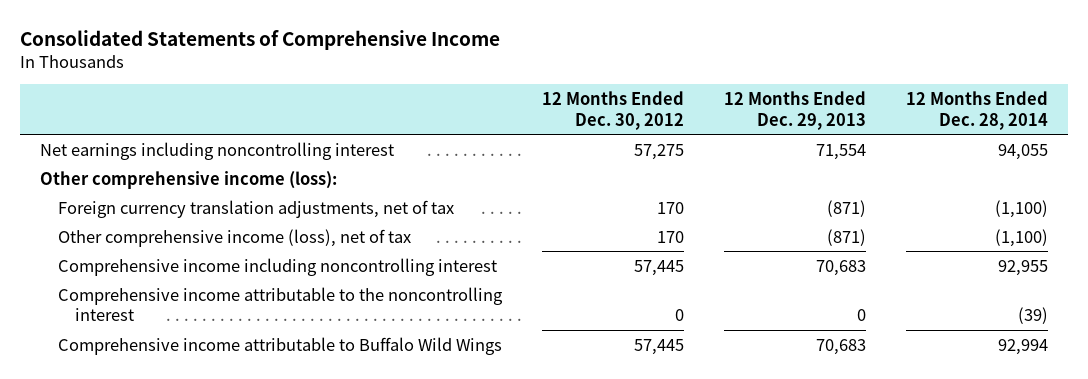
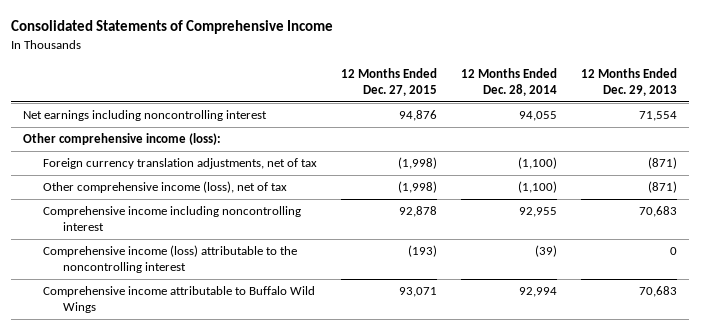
[541,90,684,130] 12 Months Ended Dec. 30, 2012 -> none
none -> [341,67,438,97] 12 Months Ended Dec. 27, 2015
[57,286,503,322] Comprehensive income attributable to the noncontrolling interest -> [43,245,298,274] Comprehensive income (loss) attributable to the noncontrolling interest

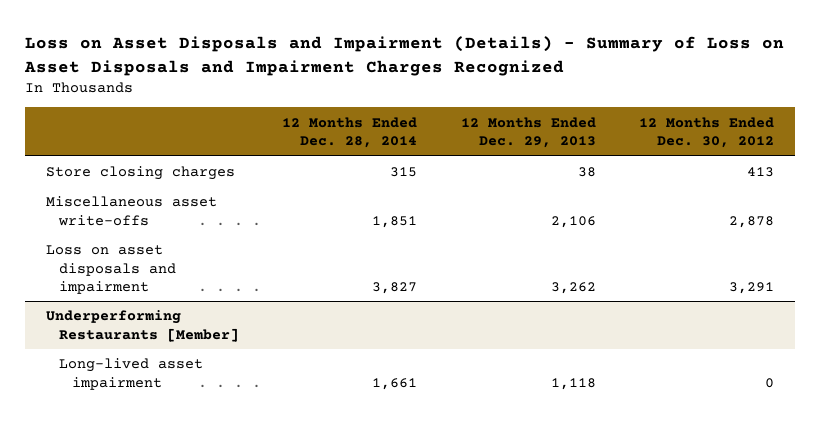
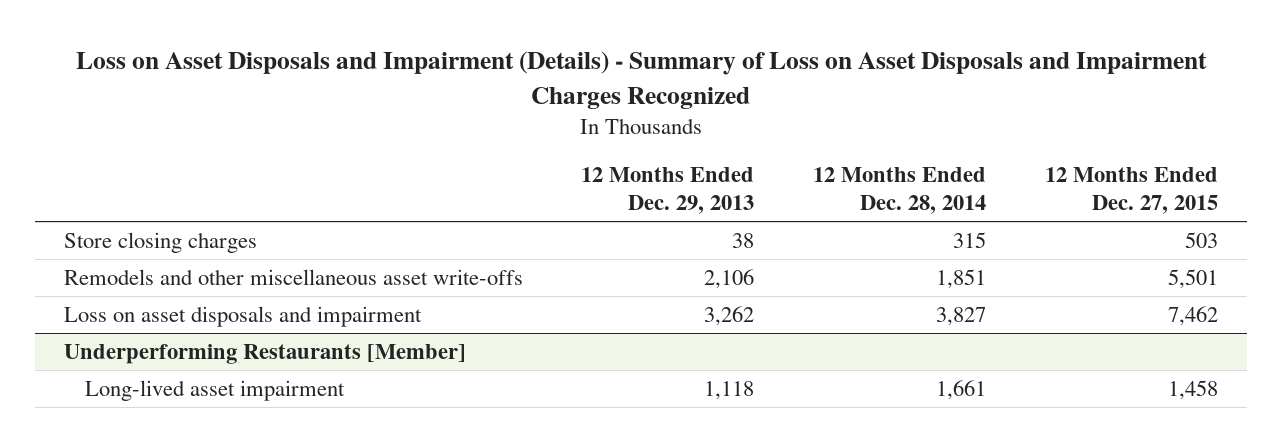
[638,116,774,149] 12 Months Ended Dec. 30, 2012 -> none
none -> [1044,167,1218,214] 12 Months Ended Dec. 27, 2015
[46,196,218,226] Miscellaneous asset write-offs -> [63,269,523,286] Remodels and other miscellaneous asset write-offs

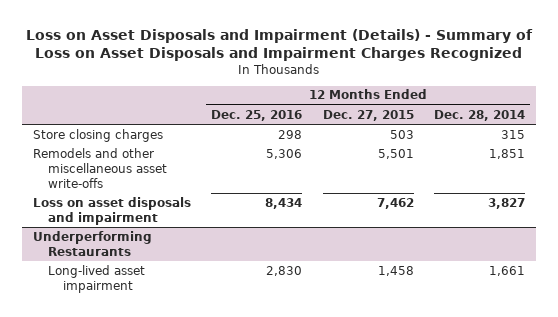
[581,167,755,214] 12 Months Ended Dec. 29, 2013 -> none
none -> [211,109,303,121] Dec. 25, 2016
[63,344,466,365] Underperforming Restaurants [Member] -> [32,230,152,256] Underperforming Restaurants

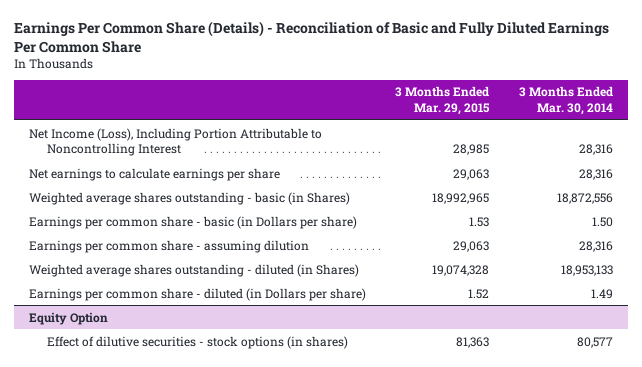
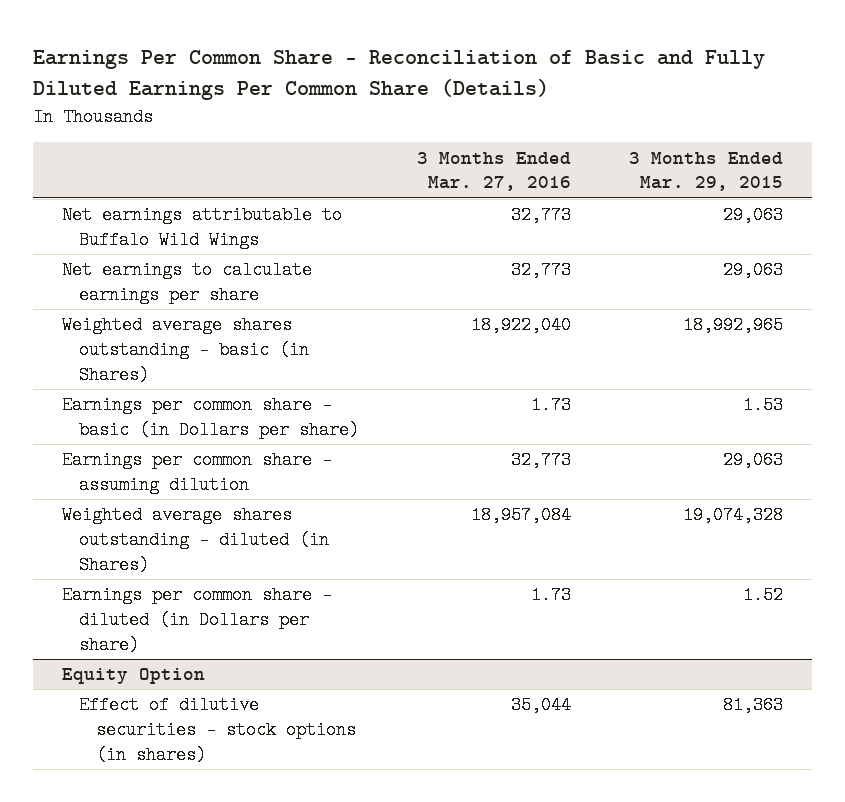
[14,20,610,53] Earnings Per Common Share (Details) - Reconciliation of Basic and Fully Diluted Earnings Per Common Share -> [32,49,765,101] Earnings Per Common Share - Reconciliation of Basic and Fully Diluted Earnings Per Common Share (Details)
[519,86,614,115] 3 Months Ended Mar. 30, 2014 -> none
none -> [417,151,572,192] 3 Months Ended Mar. 27, 2016
[28,127,322,156] Net Income (Loss), Including Portion Attributable to Noncontrolling Interest -> none
none -> [61,206,342,250] Net earnings attributable to Buffalo Wild Wings

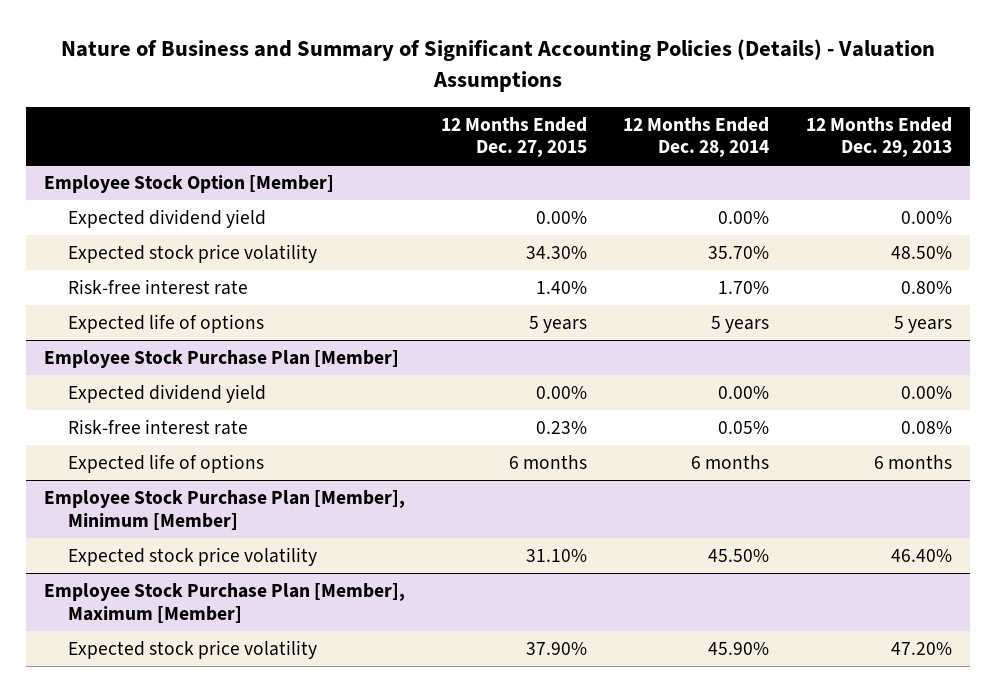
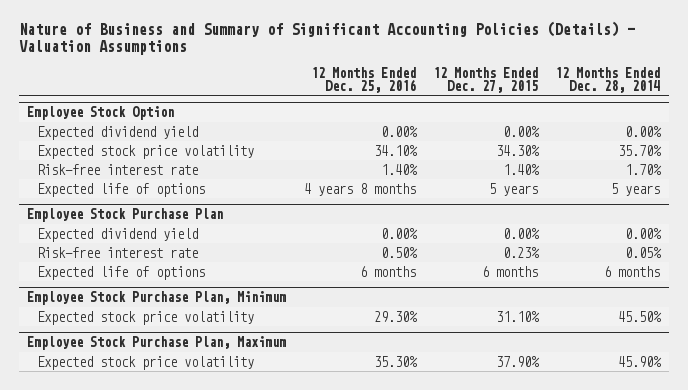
[805,116,952,158] 12 Months Ended Dec. 29, 2013 -> none
none -> [310,66,416,93] 12 Months Ended Dec. 25, 2016
[43,175,334,194] Employee Stock Option [Member] -> [27,106,175,121] Employee Stock Option
[43,350,399,369] Employee Stock Purchase Plan [Member] -> [27,208,224,223] Employee Stock Purchase Plan
[43,490,405,530] Employee Stock Purchase Plan [Member], Minimum [Member] -> [27,291,287,306] Employee Stock Purchase Plan, Minimum
[43,583,405,623] Employee Stock Purchase Plan [Member], Maximum [Member] -> [27,336,287,351] Employee Stock Purchase Plan, Maximum

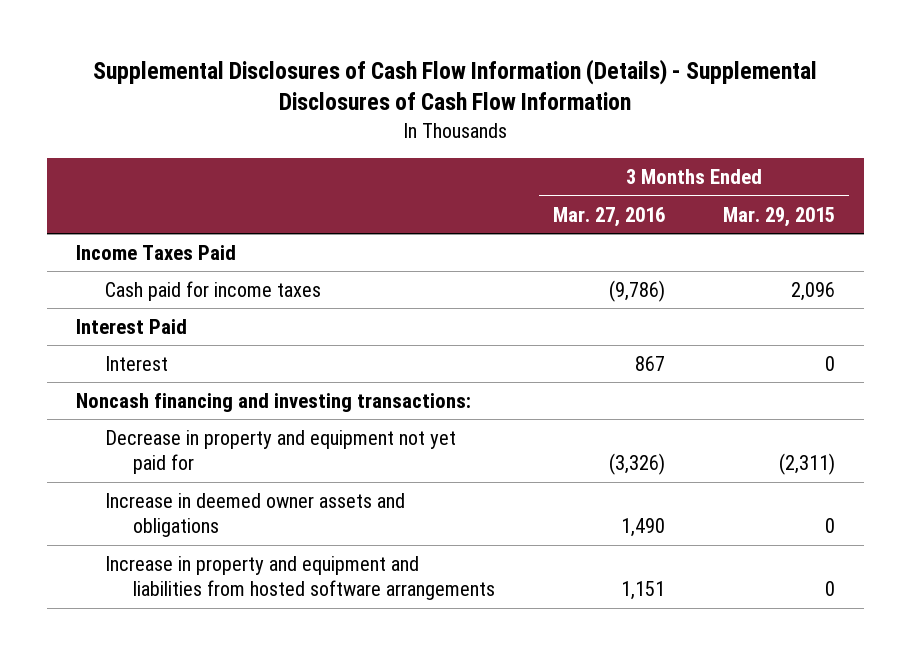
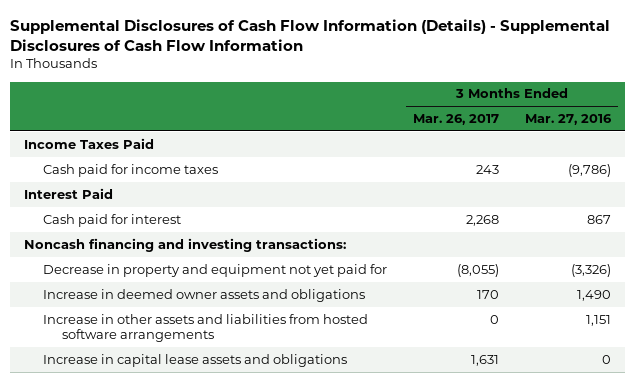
[722,206,835,227] Mar. 29, 2015 -> none
none -> [413,114,500,126] Mar. 26, 2017
[104,355,168,371] Interest -> [42,213,181,227] Cash paid for interest
[104,555,496,601] Increase in property and equipment and liabilities from hosted software arrangements -> [42,313,368,343] Increase in other assets and liabilities from hosted software arrangements
none -> [42,353,347,367] Increase in capital lease assets and obligations

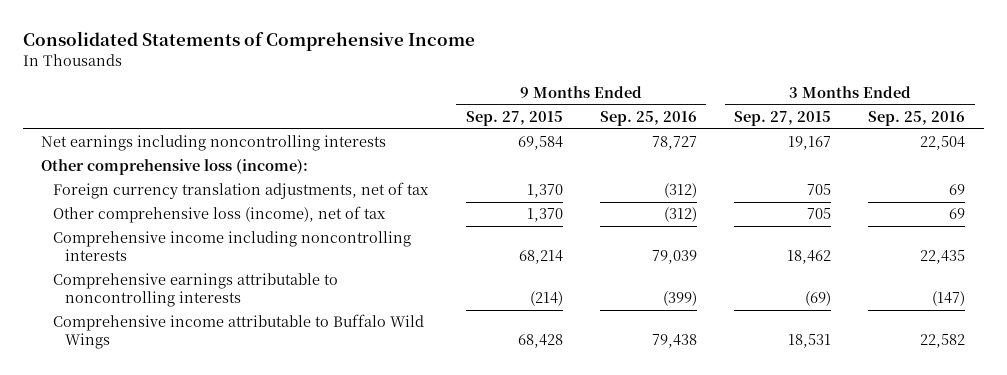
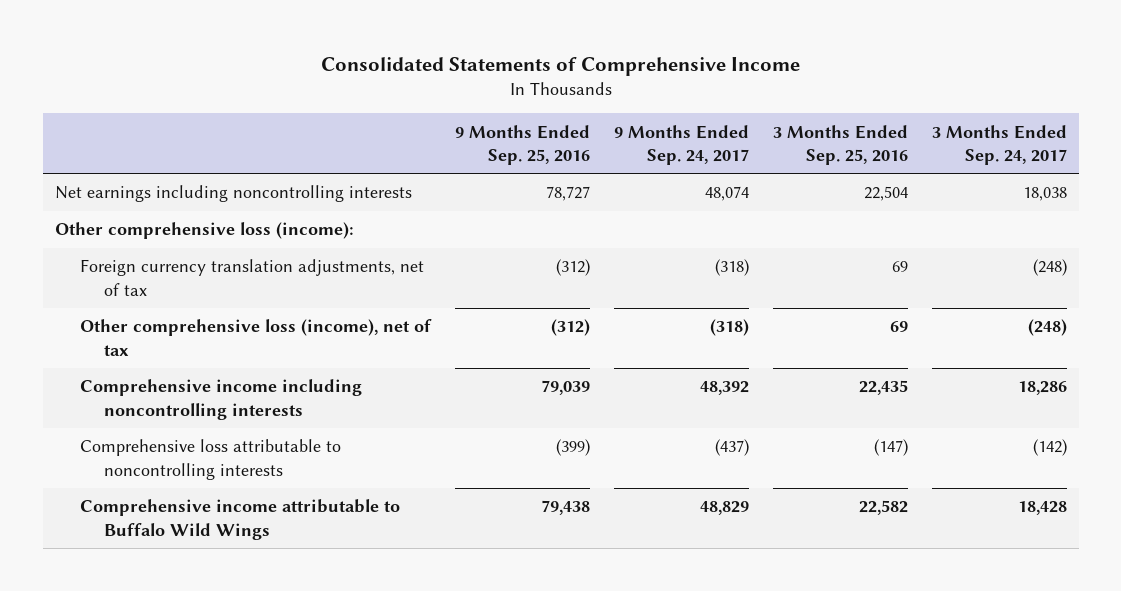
[465,110,563,126] Sep. 27, 2015 -> none
[734,110,832,126] Sep. 27, 2015 -> none
none -> [613,124,749,165] 9 Months Ended Sep. 24, 2017
none -> [931,124,1067,165] 3 Months Ended Sep. 24, 2017
[53,273,339,308] Comprehensive earnings attributable to noncontrolling interests -> [79,439,341,480] Comprehensive loss attributable to noncontrolling interests

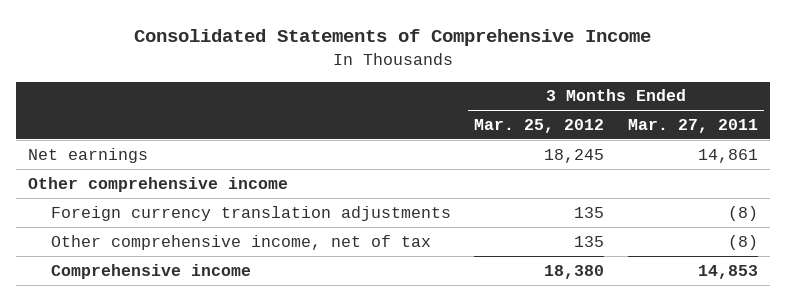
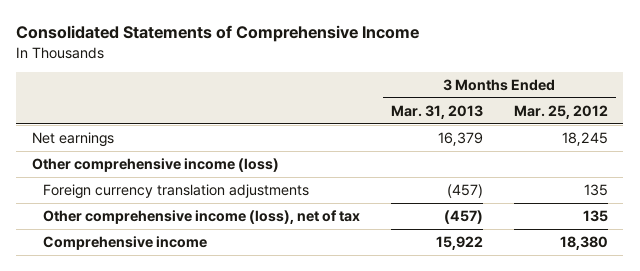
[627,119,758,134] Mar. 27, 2011 -> none
none -> [390,104,483,119] Mar. 31, 2013
[28,176,289,192] Other comprehensive income -> [31,158,279,173] Other comprehensive income (loss)
[50,234,431,250] Other comprehensive income, net of tax -> [42,210,360,225] Other comprehensive income (loss), net of tax

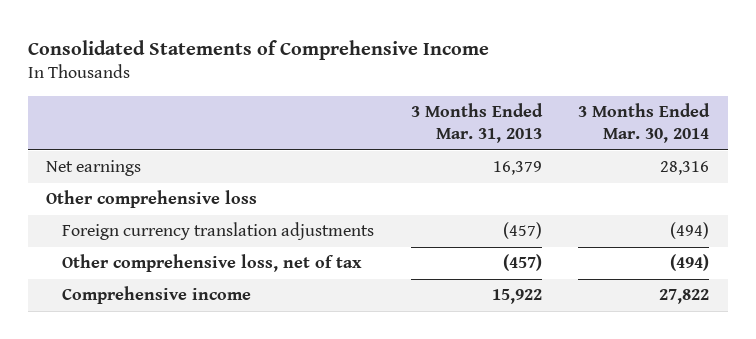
[513,104,608,119] Mar. 25, 2012 -> none
none -> [578,103,711,144] 3 Months Ended Mar. 30, 2014
[31,158,279,173] Other comprehensive income (loss) -> [46,190,258,209] Other comprehensive loss
[42,210,360,225] Other comprehensive income (loss), net of tax -> [62,254,363,273] Other comprehensive loss, net of tax

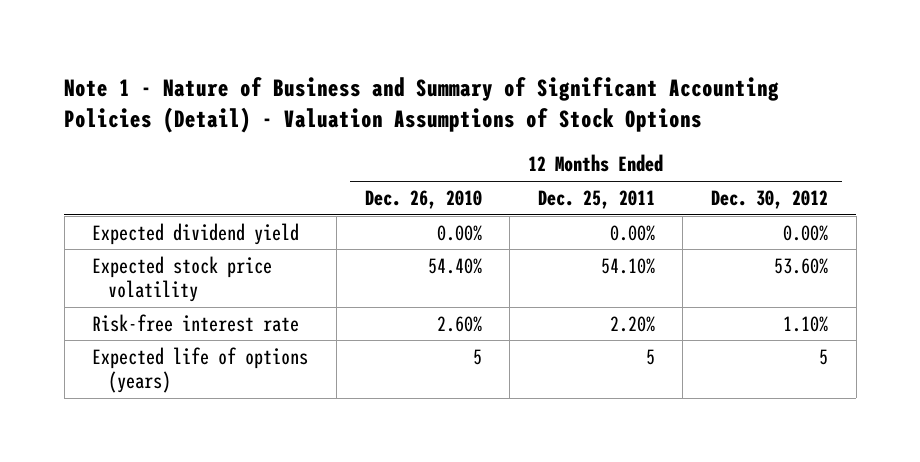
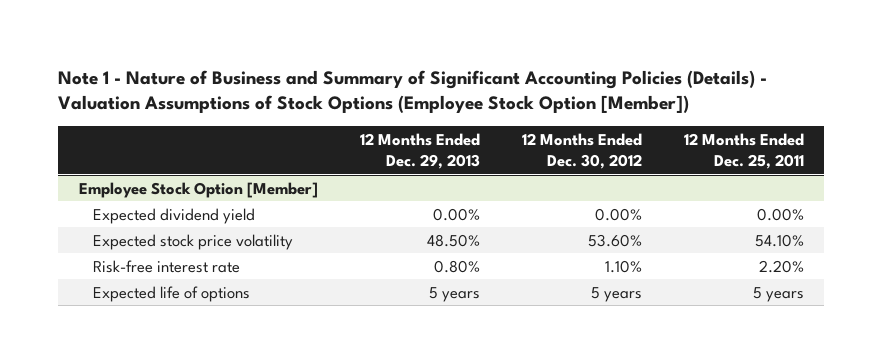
[64,76,780,134] Note 1 - Nature of Business and Summary of Significant Accounting Policies (Detail) - Valuation Assumptions of Stock Options -> [57,69,767,114] Note 1 - Nature of Business and Summary of Significant Accounting Policies (Details) - Valuation Assumptions of Stock Options (Employee Stock Option [Member])
[364,189,482,209] Dec. 26, 2010 -> none
none -> [359,132,480,169] 12 Months Ended Dec. 29, 2013
none -> [78,181,318,198] Employee Stock Option [Member]
[92,346,309,394] Expected life of options (years) -> [92,285,250,302] Expected life of options
[645,348,655,365] 5 -> [752,286,804,302] 5 years
[819,348,829,365] 5 -> [590,286,642,302] 5 years

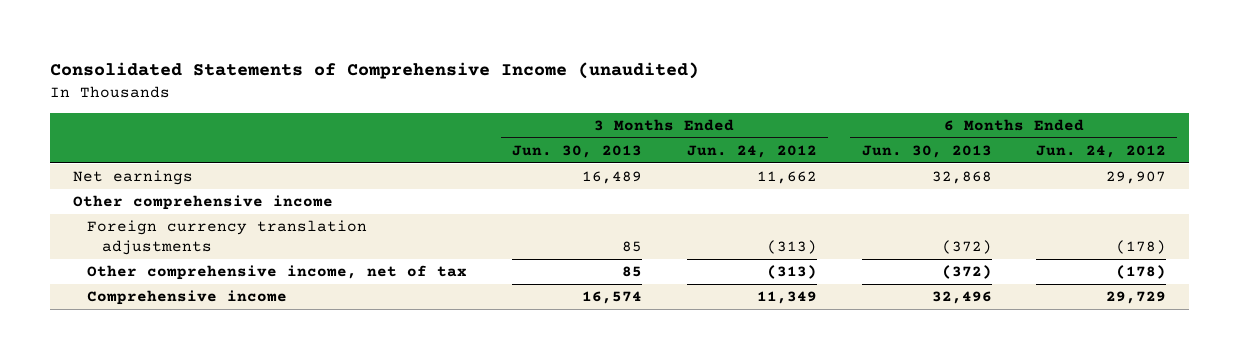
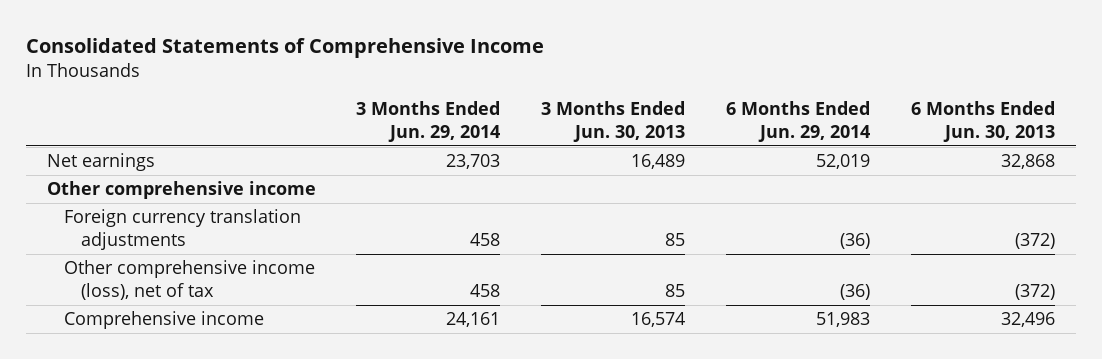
[50,62,700,80] Consolidated Statements of Comprehensive Income (unaudited) -> [26,38,545,59] Consolidated Statements of Comprehensive Income
[686,144,817,158] Jun. 24, 2012 -> none
[1036,144,1167,158] Jun. 24, 2012 -> none
none -> [356,101,501,142] 3 Months Ended Jun. 29, 2014
none -> [726,101,871,142] 6 Months Ended Jun. 29, 2014
[87,265,468,281] Other comprehensive income, net of tax -> [63,260,315,301] Other comprehensive income (loss), net of tax

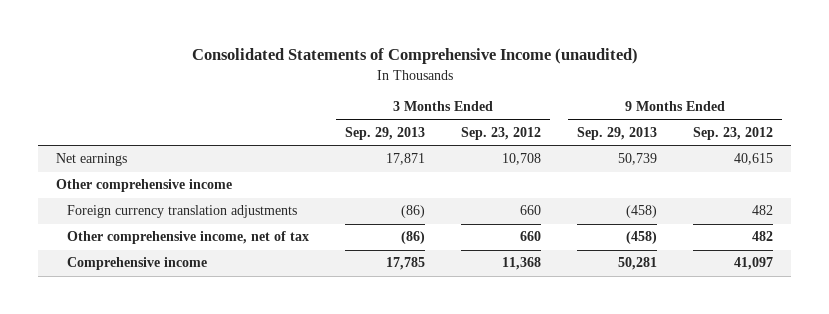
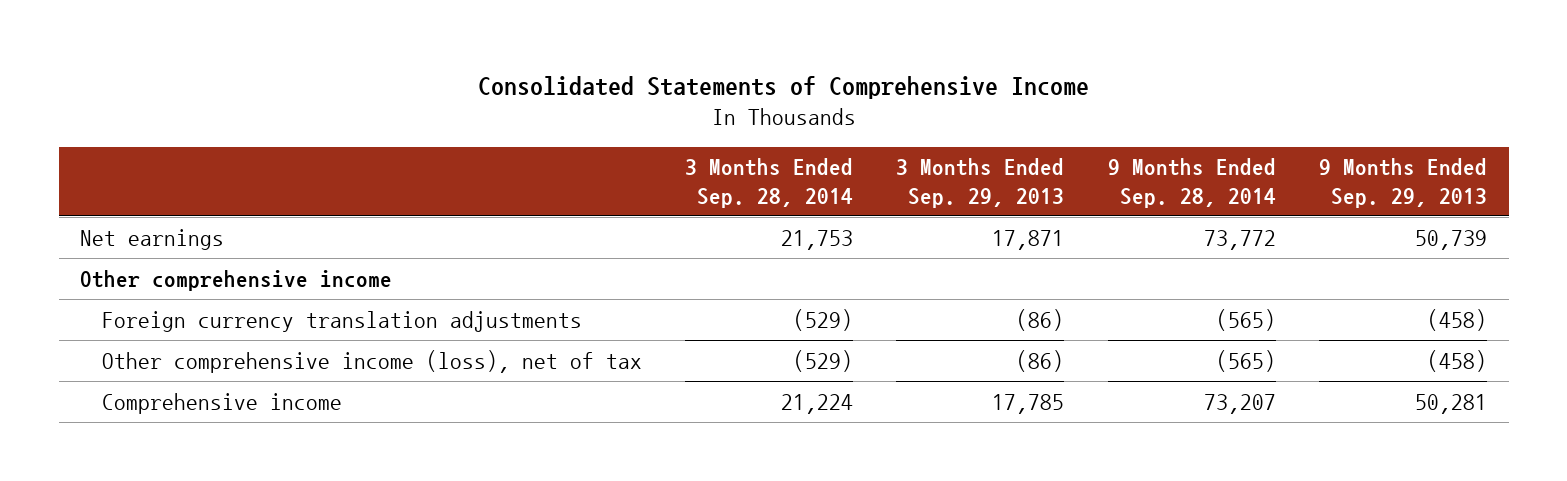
[191,48,638,65] Consolidated Statements of Comprehensive Income (unaudited) -> [477,75,1089,99] Consolidated Statements of Comprehensive Income
[461,126,542,140] Sep. 23, 2012 -> none
[693,126,774,140] Sep. 23, 2012 -> none
none -> [685,158,854,208] 3 Months Ended Sep. 28, 2014
none -> [1107,158,1276,208] 9 Months Ended Sep. 28, 2014
[67,231,310,245] Other comprehensive income, net of tax -> [101,349,642,373] Other comprehensive income (loss), net of tax

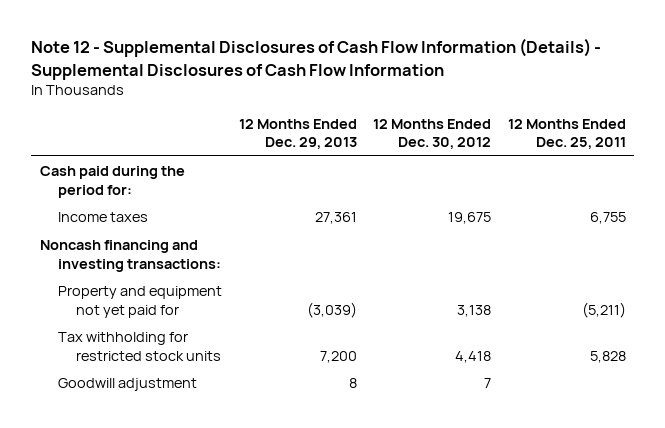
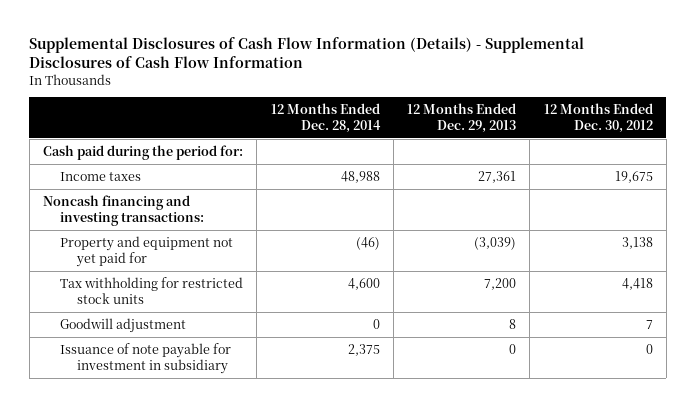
[31,38,602,80] Note 12 - Supplemental Disclosures of Cash Flow Information (Details) - Supplemental Disclosures of Cash Flow Information -> [29,36,585,68] Supplemental Disclosures of Cash Flow Information (Details) - Supplemental Disclosures of Cash Flow Information
[507,118,626,150] 12 Months Ended Dec. 25, 2011 -> none
none -> [270,103,381,133] 12 Months Ended Dec. 28, 2014
none -> [59,343,231,374] Issuance of note payable for investment in subsidiary

